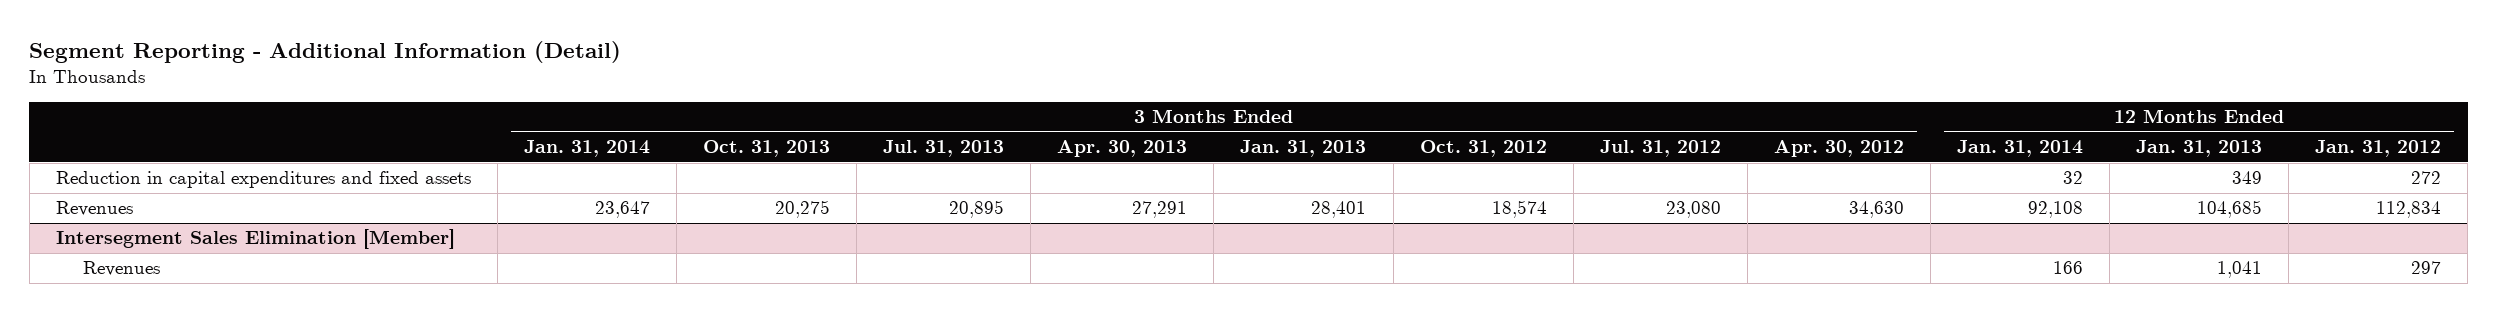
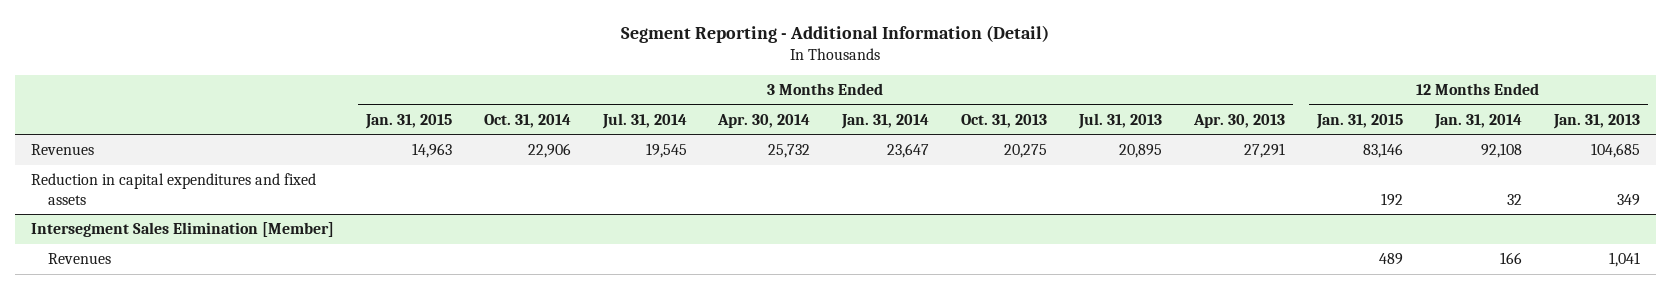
[1240,140,1367,158] Jan. 31, 2013 -> none
[1419,140,1547,158] Oct. 31, 2012 -> none
[1599,140,1721,158] Jul. 31, 2012 -> none
[1773,140,1904,158] Apr. 30, 2012 -> none
[2315,140,2442,158] Jan. 31, 2012 -> none
none -> [364,113,452,129] Jan. 31, 2015
none -> [483,113,571,128] Oct. 31, 2014
none -> [601,112,687,129] Jul. 31, 2014
none -> [717,113,811,128] Apr. 30, 2014
none -> [1315,113,1403,129] Jan. 31, 2015
[55,171,471,189] Reduction in capital expenditures and fixed assets -> [30,173,316,205] Reduction in capital expenditures and fixed assets

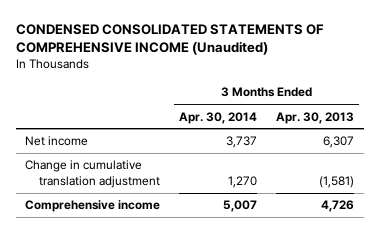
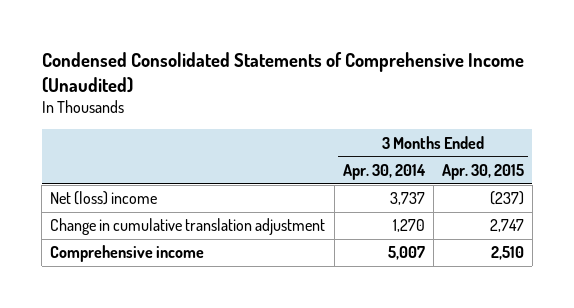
[15,23,324,56] CONDENSED CONSOLIDATED STATEMENTS OF COMPREHENSIVE INCOME (Unaudited) -> [41,51,524,93] Condensed Consolidated Statements of Comprehensive Income (Unaudited)
[276,111,355,124] Apr. 30, 2013 -> none
none -> [441,163,524,180] Apr. 30, 2015
[25,136,89,147] Net income -> [50,191,158,206] Net (loss) income

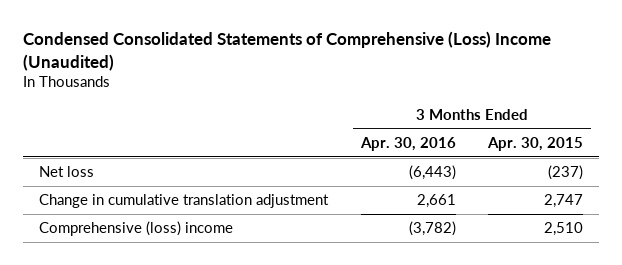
[41,51,524,93] Condensed Consolidated Statements of Comprehensive Income (Unaudited) -> [23,31,552,71] Condensed Consolidated Statements of Comprehensive (Loss) Income (Unaudited)
[342,163,426,180] Apr. 30, 2014 -> none
none -> [359,136,456,151] Apr. 30, 2016
[50,191,158,206] Net (loss) income -> [39,165,95,177] Net loss
[50,245,205,263] Comprehensive income -> [39,220,234,236] Comprehensive (loss) income

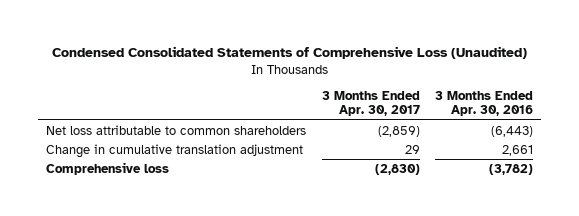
[23,31,552,71] Condensed Consolidated Statements of Comprehensive (Loss) Income (Unaudited) -> [51,46,527,60] Condensed Consolidated Statements of Comprehensive Loss (Unaudited)
[486,136,583,151] Apr. 30, 2015 -> none
none -> [321,91,420,117] 3 Months Ended Apr. 30, 2017
[39,165,95,177] Net loss -> [46,124,307,135] Net loss attributable to common shareholders
[39,220,234,236] Comprehensive (loss) income -> [46,161,170,175] Comprehensive loss

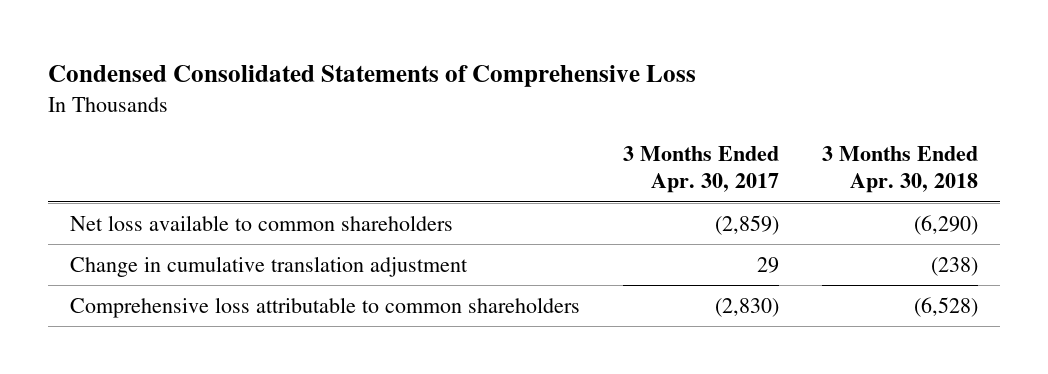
[51,46,527,60] Condensed Consolidated Statements of Comprehensive Loss (Unaudited) -> [48,65,697,88] Condensed Consolidated Statements of Comprehensive Loss
[435,91,534,117] 3 Months Ended Apr. 30, 2016 -> none
none -> [822,146,979,194] 3 Months Ended Apr. 30, 2018
[46,124,307,135] Net loss attributable to common shareholders -> [69,214,453,231] Net loss available to common shareholders
[46,161,170,175] Comprehensive loss -> [69,296,580,318] Comprehensive loss attributable to common shareholders

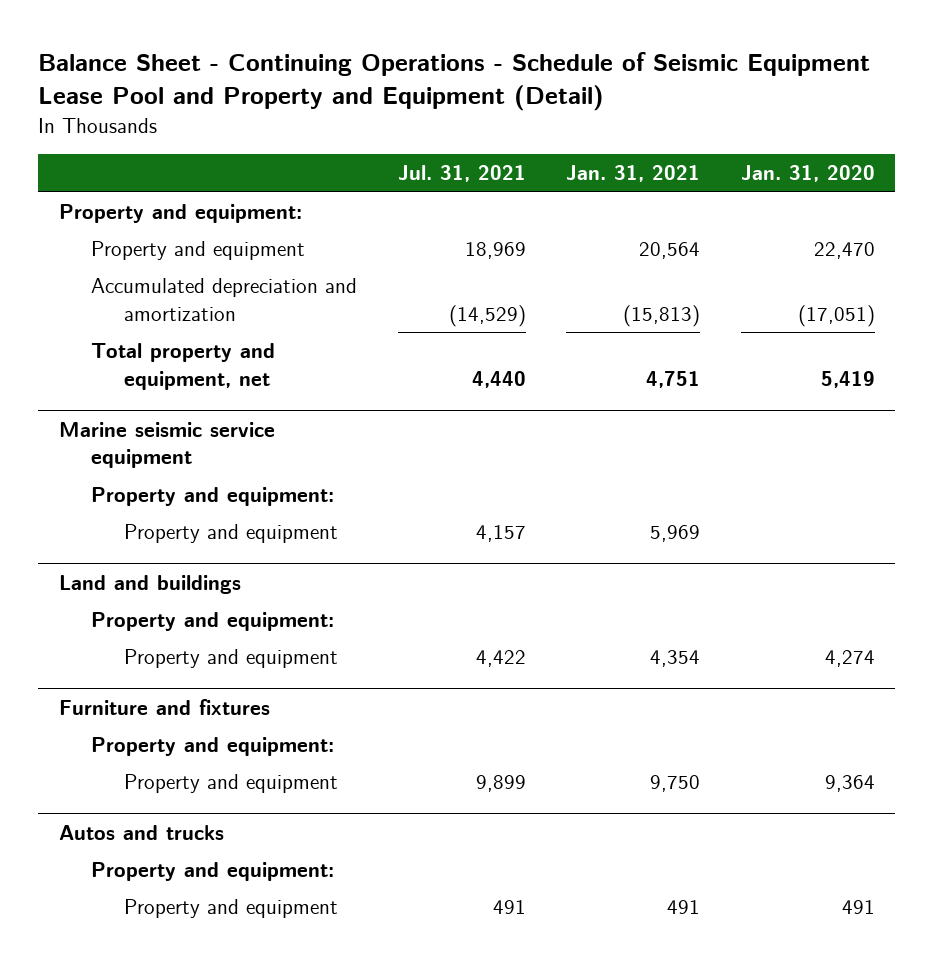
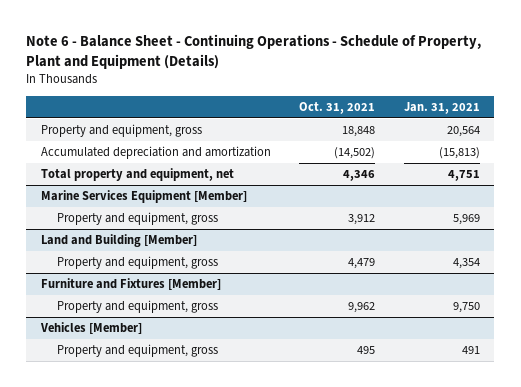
[38,52,871,112] Balance Sheet - Continuing Operations - Schedule of Seismic Equipment Lease Pool and Property and Equipment (Detail) -> [26,34,482,69] Note 6 - Balance Sheet - Continuing Operations - Schedule of Property, Plant and Equipment (Details)
[397,165,526,183] Jul. 31, 2021 -> none
[740,165,875,183] Jan. 31, 2020 -> none
none -> [299,102,376,115] Oct. 31, 2021
[58,204,302,224] Property and equipment: -> none
[91,241,306,261] Property and equipment -> [40,124,202,138] Property and equipment, gross
[91,487,335,507] Property and equipment: -> none
[91,612,335,632] Property and equipment: -> none
[91,737,335,757] Property and equipment: -> none
[91,862,335,882] Property and equipment: -> none
[58,421,275,469] Marine seismic service equipment -> [40,190,247,204] Marine Services Equipment [Member]
[124,524,339,544] Property and equipment -> [56,212,218,226] Property and equipment, gross
[58,574,241,594] Land and buildings -> [40,234,197,248] Land and Building [Member]
[124,649,339,669] Property and equipment -> [56,256,218,270] Property and equipment, gross
[58,698,270,715] Furniture and fixtures -> [40,278,221,291] Furniture and Fixtures [Member]
[124,774,339,794] Property and equipment -> [56,300,218,314] Property and equipment, gross
[58,824,224,840] Autos and trucks -> [39,322,142,335] Vehicles [Member]
[124,899,339,919] Property and equipment -> [56,344,218,358] Property and equipment, gross

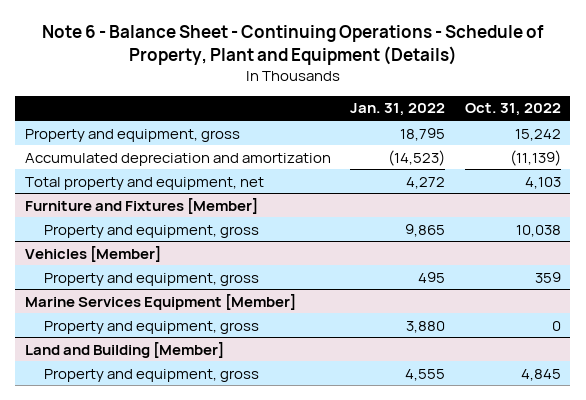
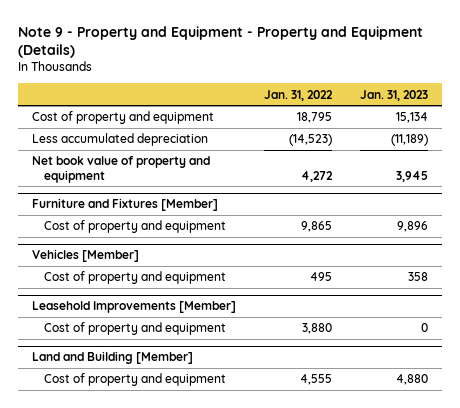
[41,25,544,66] Note 6 - Balance Sheet - Continuing Operations - Schedule of Property, Plant and Equipment (Details) -> [17,25,423,59] Note 9 - Property and Equipment - Property and Equipment (Details)
[464,103,561,117] Oct. 31, 2022 -> none
none -> [359,89,428,101] Jan. 31, 2023
[24,128,240,142] Property and equipment, gross -> [31,111,214,125] Cost of property and equipment
[24,152,331,166] Accumulated depreciation and amortization -> [31,133,208,147] Less accumulated depreciation
[24,176,264,190] Total property and equipment, net -> [31,156,210,183] Net book value of property and equipment
[43,224,259,238] Property and equipment, gross -> [43,220,226,234] Cost of property and equipment
[24,293,296,310] Marine Services Equipment [Member] -> none
[43,272,259,286] Property and equipment, gross -> [43,271,226,285] Cost of property and equipment
none -> [31,301,236,314] Leasehold Improvements [Member]
[43,320,259,334] Property and equipment, gross -> [43,322,226,336] Cost of property and equipment
[43,368,259,382] Property and equipment, gross -> [43,373,226,387] Cost of property and equipment

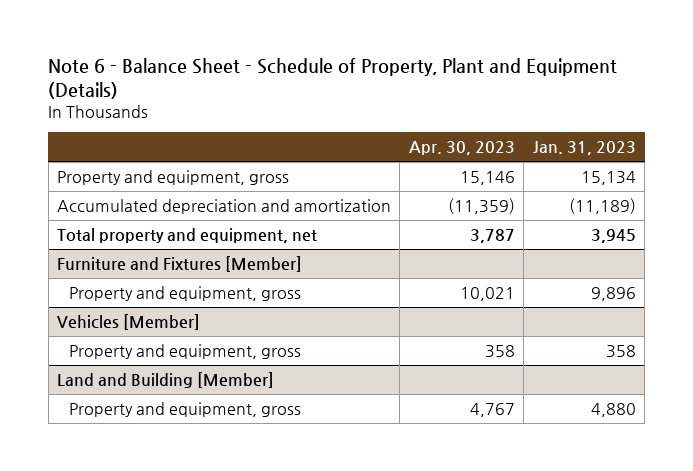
[17,25,423,59] Note 9 - Property and Equipment - Property and Equipment (Details) -> [48,57,618,99] Note 6 - Balance Sheet - Schedule of Property, Plant and Equipment (Details)
[263,89,333,101] Jan. 31, 2022 -> none
none -> [408,140,515,155] Apr. 30, 2023
[31,111,214,125] Cost of property and equipment -> [57,169,290,185] Property and equipment, gross
[31,133,208,147] Less accumulated depreciation -> [57,198,392,214] Accumulated depreciation and amortization
[31,156,210,183] Net book value of property and equipment -> [57,227,318,243] Total property and equipment, net
[43,220,226,234] Cost of property and equipment -> [68,285,301,301] Property and equipment, gross
[31,301,236,314] Leasehold Improvements [Member] -> none
[43,322,226,336] Cost of property and equipment -> none
[43,271,226,285] Cost of property and equipment -> [68,343,301,359] Property and equipment, gross
[43,373,226,387] Cost of property and equipment -> [68,401,301,417] Property and equipment, gross

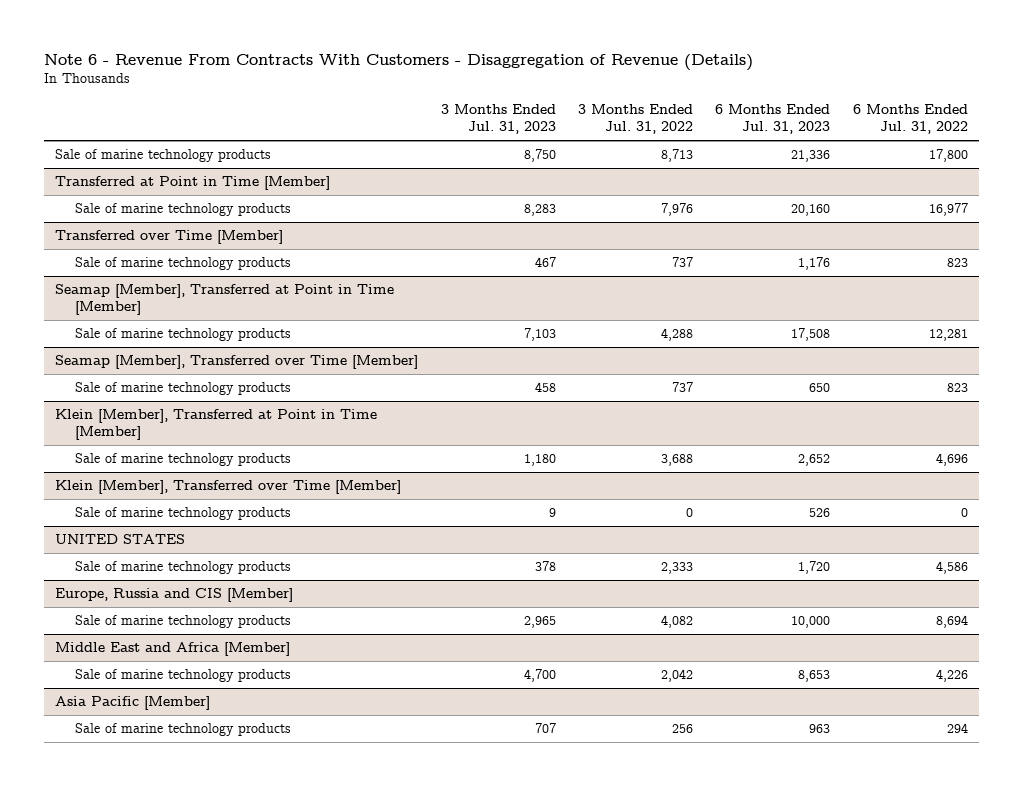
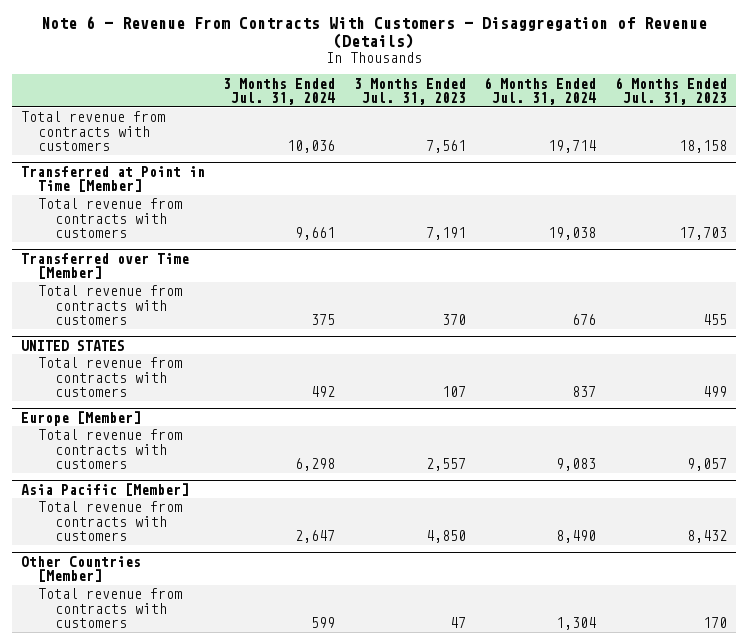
[578,104,694,135] 3 Months Ended Jul. 31, 2022 -> none
[852,104,968,135] 6 Months Ended Jul. 31, 2022 -> none
none -> [223,77,336,105] 3 Months Ended Jul. 31, 2024
none -> [484,76,597,105] 6 Months Ended Jul. 31, 2024
[55,149,272,163] Sale of marine technology products -> none
none -> [20,111,165,152] Total revenue from contracts with customers
[74,203,291,217] Sale of marine technology products -> none
none -> [37,198,182,239] Total revenue from contracts with customers
[74,257,291,271] Sale of marine technology products -> none
[55,284,395,316] Seamap [Member], Transferred at Point in Time [Member] -> none
[74,328,291,342] Sale of marine technology products -> none
[55,355,419,370] Seamap [Member], Transferred over Time [Member] -> none
[74,382,291,396] Sale of marine technology products -> none
[55,409,378,441] Klein [Member], Transferred at Point in Time [Member] -> none
[74,453,291,467] Sale of marine technology products -> none
[55,480,402,495] Klein [Member], Transferred over Time [Member] -> none
[74,507,291,521] Sale of marine technology products -> none
none -> [37,285,182,326] Total revenue from contracts with customers
[74,561,291,575] Sale of marine technology products -> none
[55,588,294,603] Europe, Russia and CIS [Member] -> none
[74,615,291,629] Sale of marine technology products -> none
[55,642,291,657] Middle East and Africa [Member] -> none
[74,669,291,683] Sale of marine technology products -> none
none -> [37,357,182,398] Total revenue from contracts with customers
none -> [20,410,141,426] Europe [Member]
none -> [37,429,182,470] Total revenue from contracts with customers
[74,723,291,737] Sale of marine technology products -> none
none -> [37,501,182,542] Total revenue from contracts with customers
none -> [20,555,141,582] Other Countries [Member]
none -> [37,588,182,629] Total revenue from contracts with customers

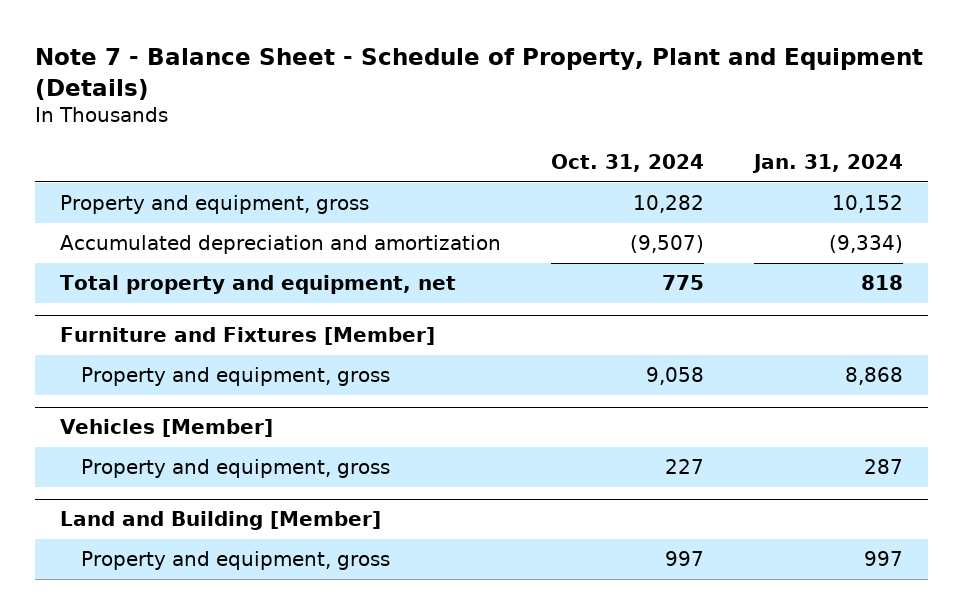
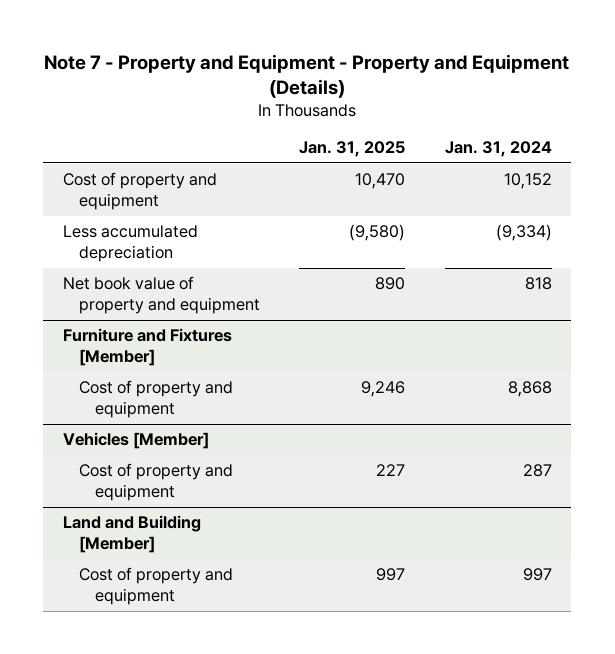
[34,48,923,100] Note 7 - Balance Sheet - Schedule of Property, Plant and Equipment (Details) -> [44,53,570,98] Note 7 - Property and Equipment - Property and Equipment (Details)
[551,153,705,172] Oct. 31, 2024 -> none
none -> [299,141,406,158] Jan. 31, 2025
[60,195,370,215] Property and equipment, gross -> [62,172,217,211] Cost of property and equipment
[60,235,502,255] Accumulated depreciation and amortization -> [62,225,198,263] Less accumulated depreciation
[60,275,457,295] Total property and equipment, net -> [62,276,261,315] Net book value of property and equipment
[80,367,390,387] Property and equipment, gross -> [79,380,234,419] Cost of property and equipment
[80,459,390,479] Property and equipment, gross -> [79,463,234,502] Cost of property and equipment
[80,551,390,571] Property and equipment, gross -> [79,567,234,606] Cost of property and equipment

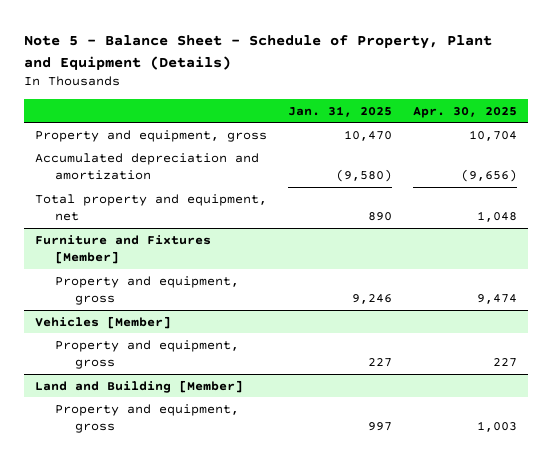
[44,53,570,98] Note 7 - Property and Equipment - Property and Equipment (Details) -> [24,35,493,70] Note 5 - Balance Sheet - Schedule of Property, Plant and Equipment (Details)
[444,141,552,158] Jan. 31, 2024 -> none
none -> [413,106,518,118] Apr. 30, 2025
[62,172,217,211] Cost of property and equipment -> [34,129,267,142] Property and equipment, gross
[62,225,198,263] Less accumulated depreciation -> [34,152,259,181] Accumulated depreciation and amortization
[62,276,261,315] Net book value of property and equipment -> [34,193,267,222] Total property and equipment, net
[79,380,234,419] Cost of property and equipment -> [54,275,239,306] Property and equipment, gross
[79,463,234,502] Cost of property and equipment -> [54,339,239,370] Property and equipment, gross
[79,567,234,606] Cost of property and equipment -> [54,403,239,434] Property and equipment, gross

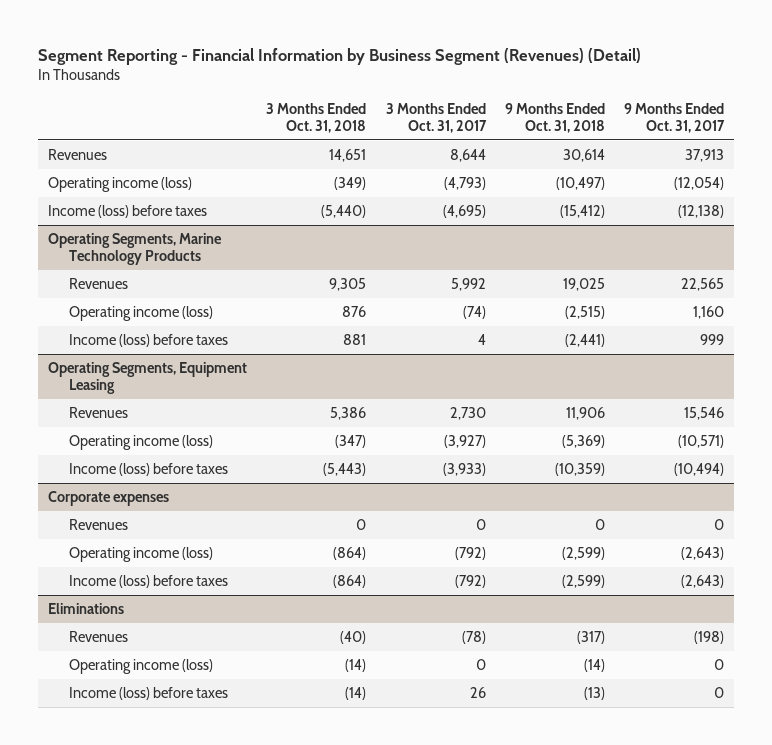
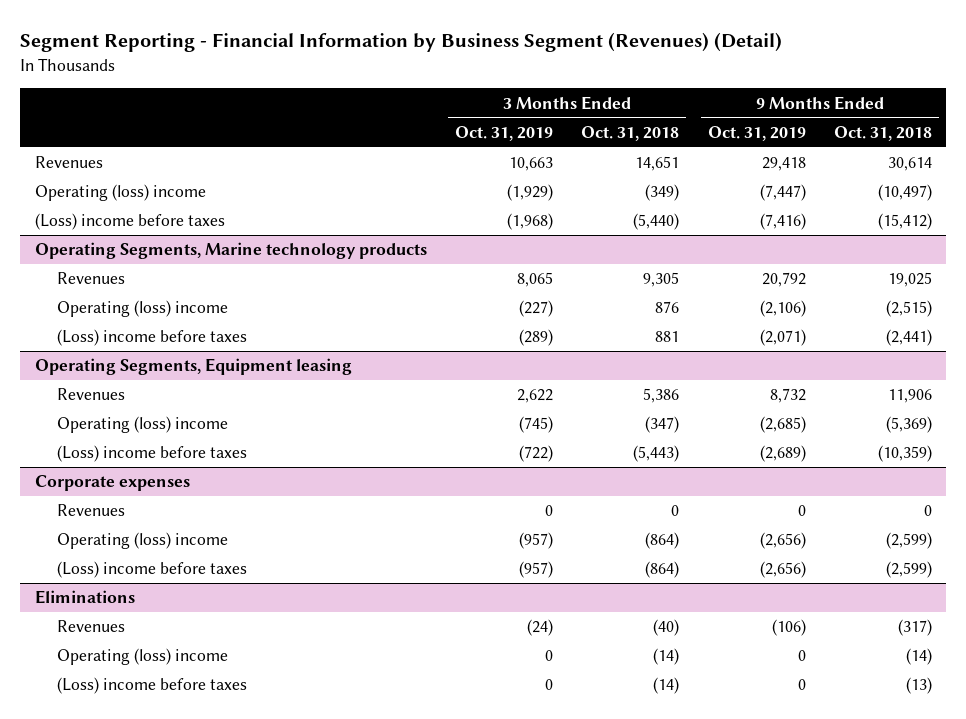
[385,102,487,133] 3 Months Ended Oct. 31, 2017 -> none
[624,102,726,133] 9 Months Ended Oct. 31, 2017 -> none
none -> [454,126,553,142] Oct. 31, 2019
none -> [707,126,806,142] Oct. 31, 2019
[47,176,192,192] Operating income (loss) -> [34,184,206,202] Operating (loss) income
[47,204,207,218] Income (loss) before taxes -> [34,213,225,231] (Loss) income before taxes
[47,232,222,266] Operating Segments, Marine Technology Products -> [34,242,427,260] Operating Segments, Marine technology products
[69,305,214,321] Operating income (loss) -> [56,300,228,318] Operating (loss) income
[69,333,229,347] Income (loss) before taxes -> [56,329,247,347] (Loss) income before taxes
[47,361,247,395] Operating Segments, Equipment Leasing -> [34,358,352,376] Operating Segments, Equipment leasing
[69,434,214,450] Operating income (loss) -> [56,416,228,434] Operating (loss) income
[69,462,229,476] Income (loss) before taxes -> [56,445,247,463] (Loss) income before taxes
[69,546,214,562] Operating income (loss) -> [56,532,228,550] Operating (loss) income
[69,574,229,588] Income (loss) before taxes -> [56,561,247,579] (Loss) income before taxes
[69,658,214,674] Operating income (loss) -> [56,648,228,666] Operating (loss) income
[69,686,229,700] Income (loss) before taxes -> [56,677,247,695] (Loss) income before taxes

